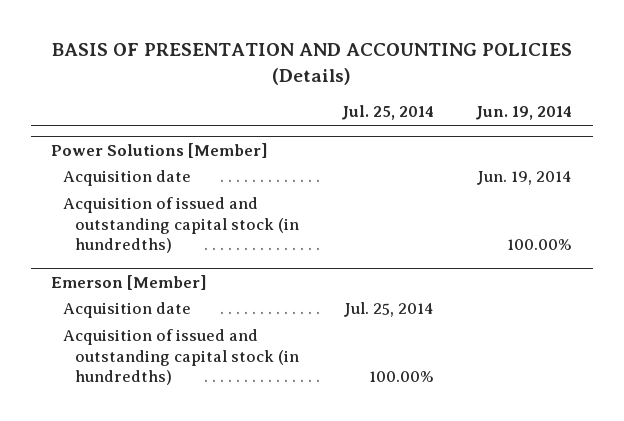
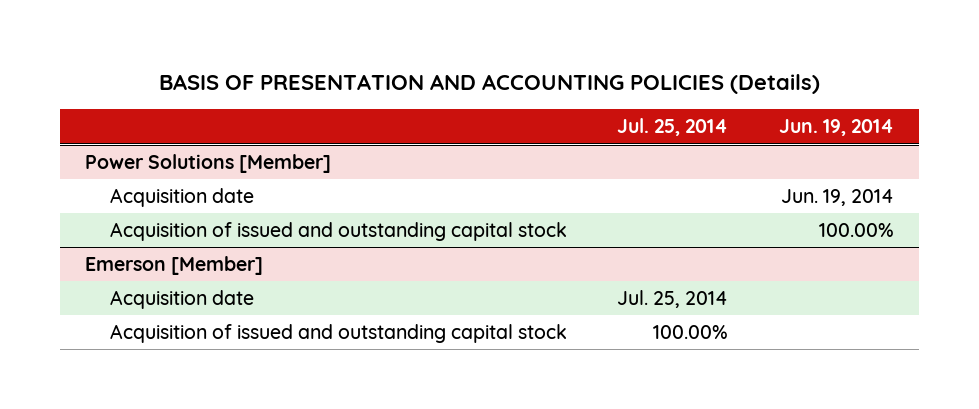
[63,197,300,254] Acquisition of issued and outstanding capital stock (in hundredths) -> [109,222,567,242] Acquisition of issued and outstanding capital stock
[63,329,300,386] Acquisition of issued and outstanding capital stock (in hundredths) -> [109,324,567,344] Acquisition of issued and outstanding capital stock

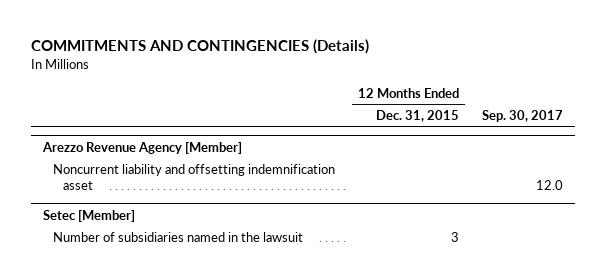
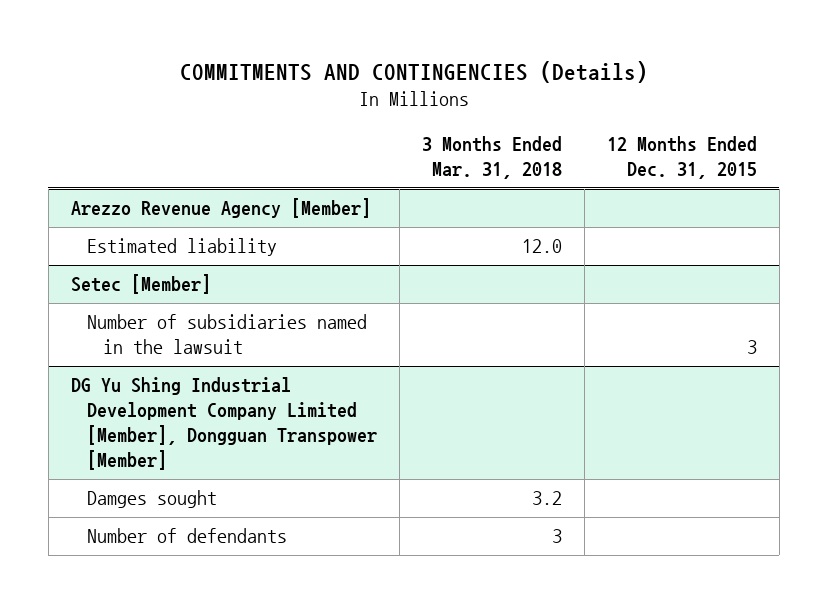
[482,110,564,123] Sep. 30, 2017 -> none
none -> [421,135,562,179] 3 Months Ended Mar. 31, 2018
[52,163,335,190] Noncurrent liability and offsetting indemnification asset -> [86,238,277,257] Estimated liability
none -> [70,377,377,471] DG Yu Shing Industrial Development Company Limited [Member], Dongguan Transpower [Member]
none -> [86,490,217,509] Damges sought
none -> [86,528,287,544] Number of defendants

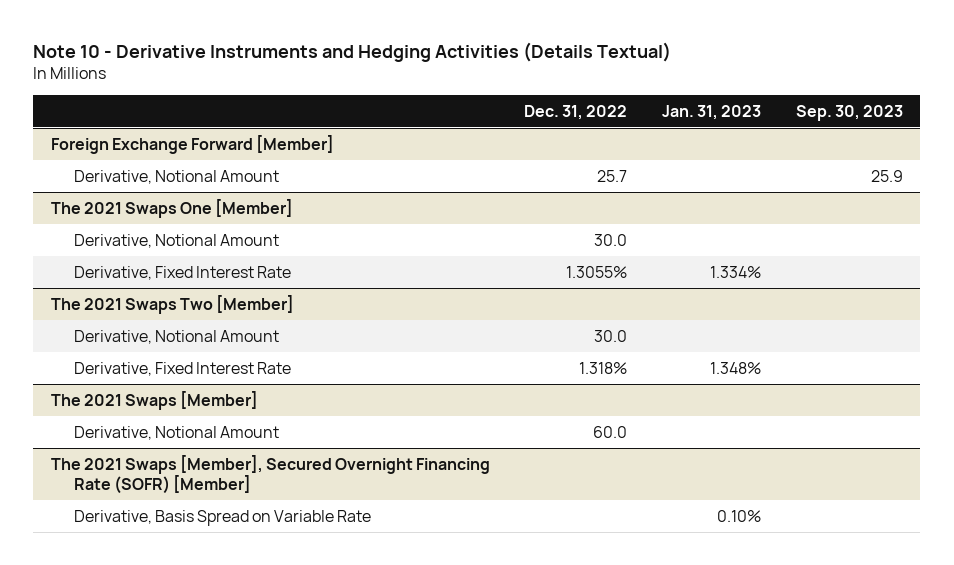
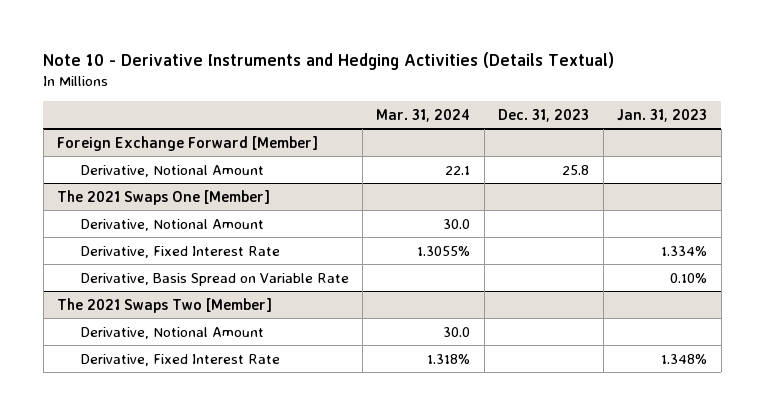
[524,104,628,120] Dec. 31, 2022 -> none
[795,104,903,121] Sep. 30, 2023 -> none
none -> [376,108,471,122] Mar. 31, 2024
none -> [498,108,590,122] Dec. 31, 2023
none -> [79,272,349,286] Derivative, Basis Spread on Variable Rate
[50,390,258,410] The 2021 Swaps [Member] -> none
[73,425,279,440] Derivative, Notional Amount -> none
[50,454,490,494] The 2021 Swaps [Member], Secured Overnight Financing Rate (SOFR) [Member] -> none
[73,509,371,526] Derivative, Basis Spread on Variable Rate -> none

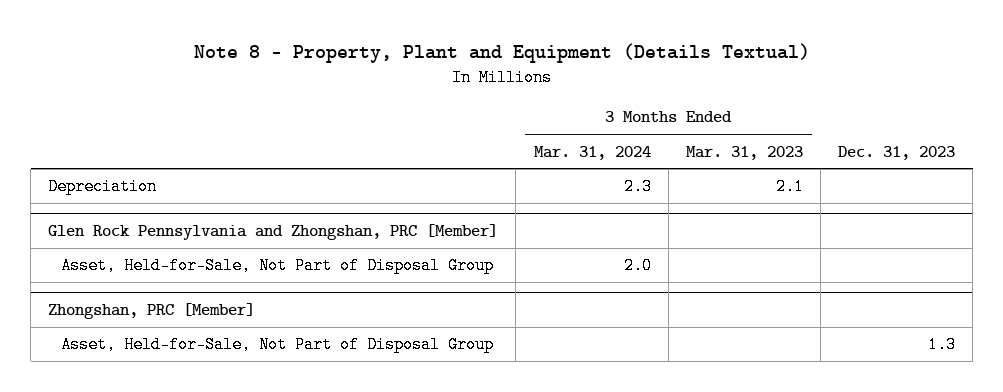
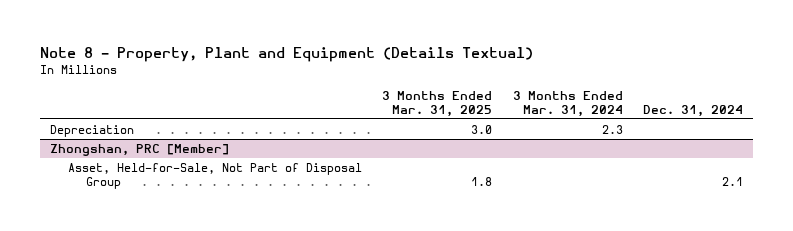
[685,145,803,160] Mar. 31, 2023 -> none
[838,145,956,160] Dec. 31, 2023 -> none
none -> [382,90,493,118] 3 Months Ended Mar. 31, 2025
none -> [643,105,744,118] Dec. 31, 2024
[48,223,499,240] Glen Rock Pennsylvania and Zhongshan, PRC [Member] -> none
[61,257,495,275] Asset, Held-for-Sale, Not Part of Disposal Group -> none

